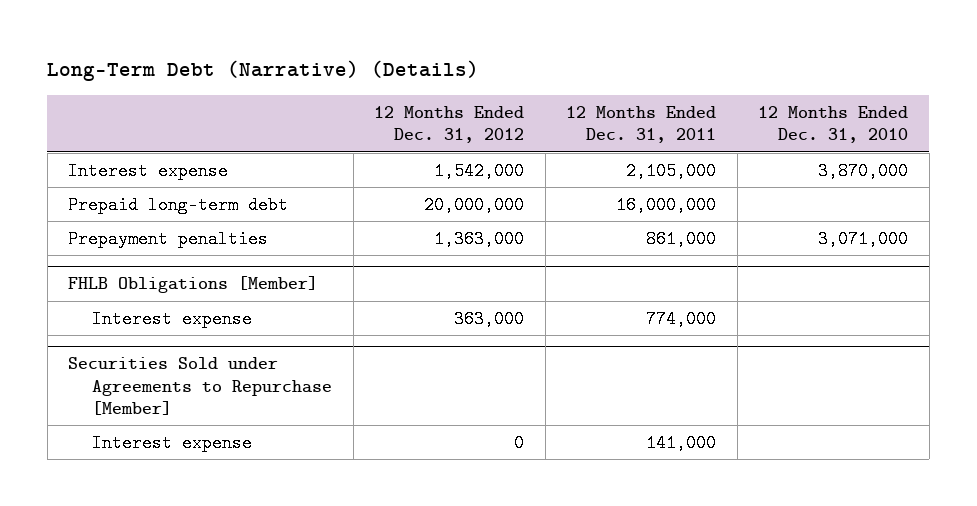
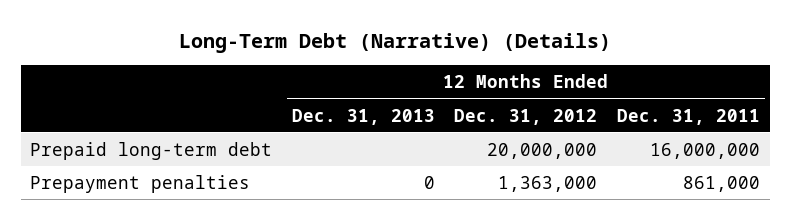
[758,105,909,144] 12 Months Ended Dec. 31, 2010 -> none
none -> [291,108,435,125] Dec. 31, 2013
[68,161,229,180] Interest expense -> none
[68,276,319,294] FHLB Obligations [Member] -> none
[92,309,253,328] Interest expense -> none
[68,357,333,415] Securities Sold under Agreements to Repurchase [Member] -> none
[92,433,253,452] Interest expense -> none

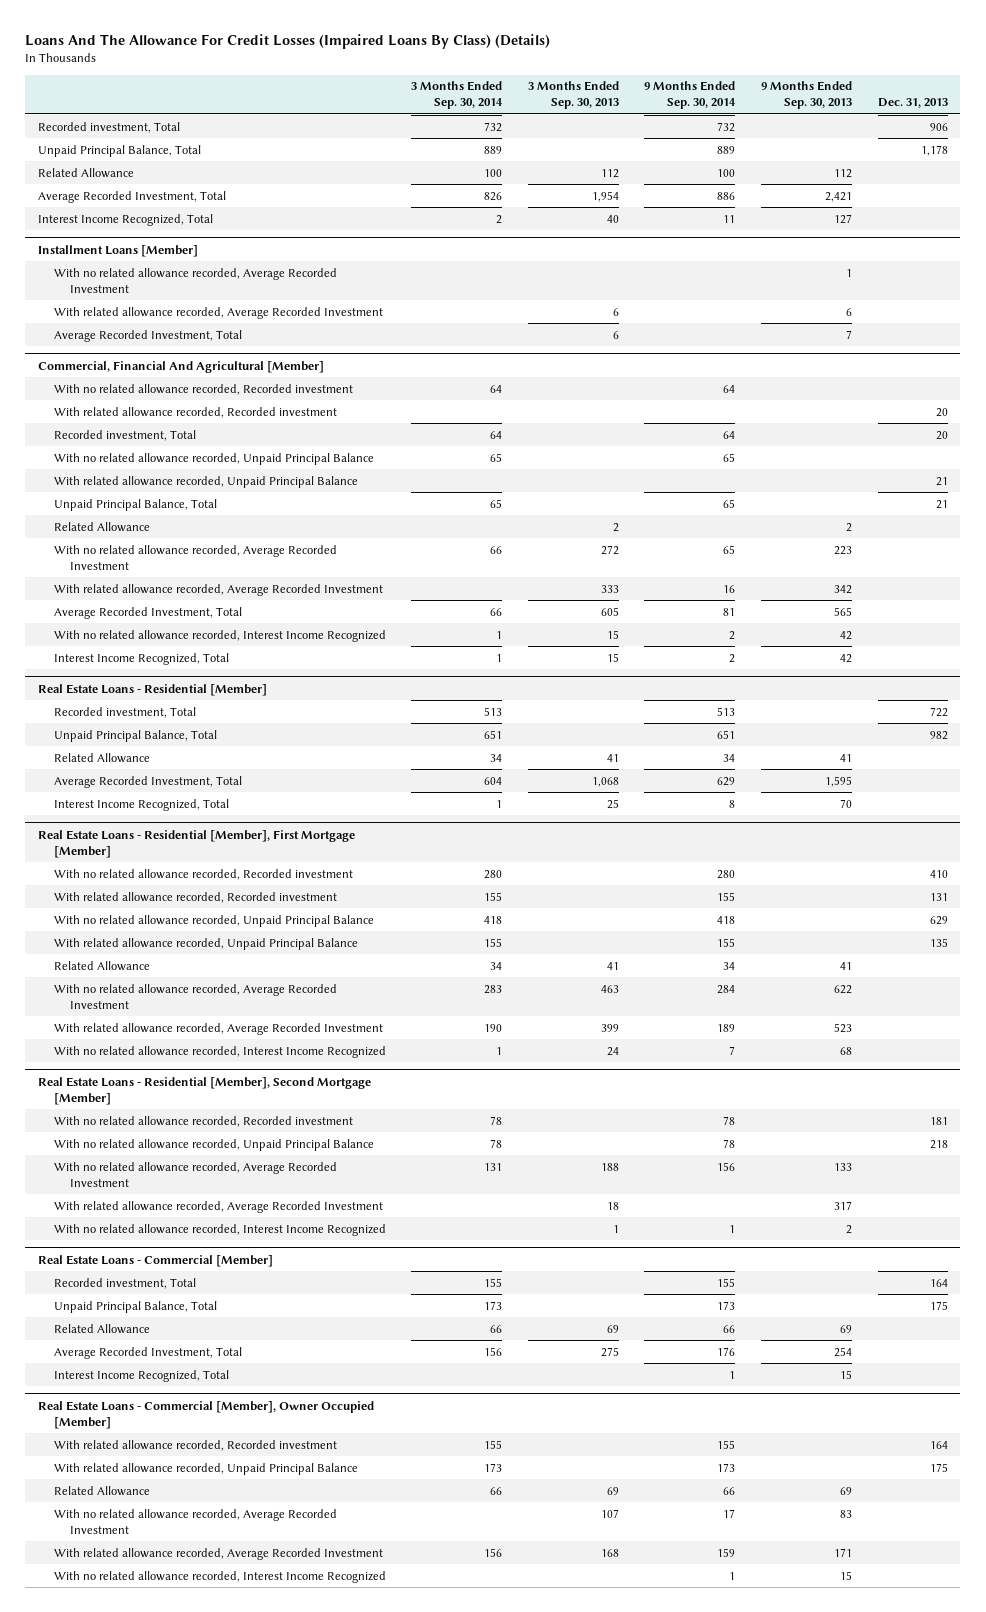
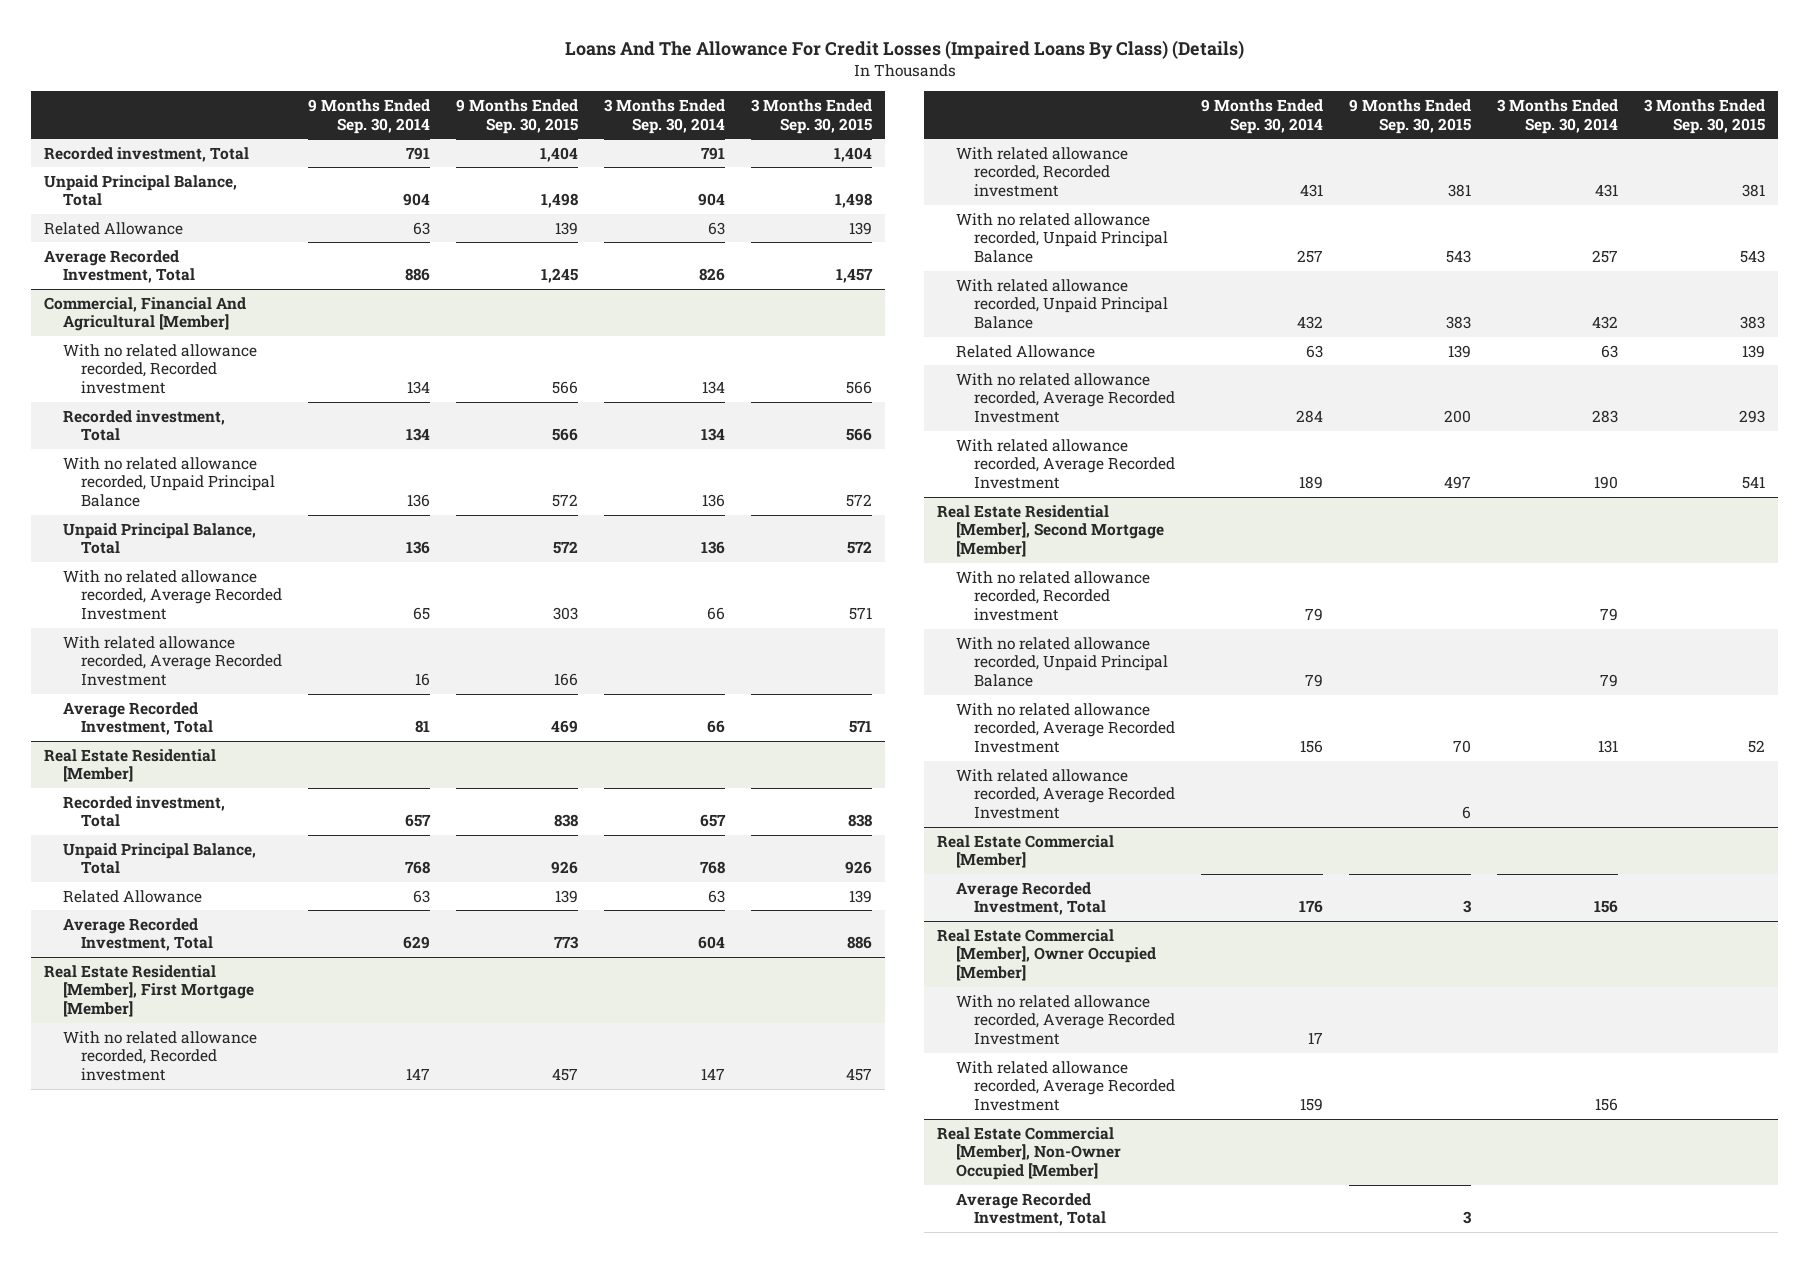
[527,81,619,110] 3 Months Ended Sep. 30, 2013 -> none
[761,81,853,110] 9 Months Ended Sep. 30, 2013 -> none
[877,98,948,109] Dec. 31, 2013 -> none
none -> [456,99,579,134] 9 Months Ended Sep. 30, 2015
none -> [751,99,873,134] 3 Months Ended Sep. 30, 2015
[484,121,503,132] 732 -> [701,146,726,160] 791
[717,121,736,132] 732 -> [406,146,431,160] 791
[484,145,503,154] 889 -> [698,193,726,207] 904
[717,145,736,154] 889 -> [403,193,431,207] 904
[484,168,503,177] 100 -> [708,221,726,235] 63
[717,168,736,177] 100 -> [413,221,431,235] 63
[37,213,213,226] Interest Income Recognized, Total -> none
[37,244,198,257] Installment Loans [Member] -> none
[53,267,337,293] With no related allowance recorded, Average Recorded Investment -> none
[53,306,383,319] With related allowance recorded, Average Recorded Investment -> none
[53,329,242,342] Average Recorded Investment, Total -> none
[53,406,337,418] With related allowance recorded, Recorded investment -> none
[53,475,358,488] With related allowance recorded, Unpaid Principal Balance -> none
[53,521,150,532] Related Allowance -> none
[490,384,503,393] 64 -> [702,381,726,395] 134
[723,384,736,393] 64 -> [407,381,431,395] 134
[490,430,503,439] 64 -> [701,428,726,442] 134
[723,430,736,439] 64 -> [406,428,431,442] 134
[490,452,503,462] 65 -> [702,494,726,508] 136
[723,452,736,462] 65 -> [407,494,431,508] 136
[490,498,503,508] 65 -> [701,541,726,555] 136
[723,498,736,508] 65 -> [406,541,431,555] 136
[53,629,386,642] With no related allowance recorded, Interest Income Recognized -> none
[53,652,229,665] Interest Income Recognized, Total -> none
[37,683,267,696] Real Estate Loans - Residential [Member] -> [44,748,217,783] Real Estate Residential [Member]
[484,706,503,716] 513 -> [700,814,727,828] 657
[717,706,736,716] 513 -> [405,814,432,828] 657
[484,729,503,739] 651 -> [700,861,726,875] 768
[717,729,736,739] 651 -> [405,861,431,875] 768
[490,753,503,762] 34 -> [708,889,726,903] 63
[723,753,736,762] 34 -> [413,889,431,903] 63
[53,798,229,811] Interest Income Recognized, Total -> none
[37,829,355,858] Real Estate Loans - Residential [Member], First Mortgage [Member] -> [44,964,254,1018] Real Estate Residential [Member], First Mortgage [Member]
[484,869,503,879] 280 -> [701,1068,726,1081] 147
[717,869,736,879] 280 -> [406,1068,431,1081] 147
[484,891,503,901] 155 -> [1595,184,1619,198] 431
[717,891,736,901] 155 -> [1300,184,1324,198] 431
[484,915,503,924] 418 -> [1592,250,1619,264] 257
[717,915,736,924] 418 -> [1297,250,1324,264] 257
[484,937,503,947] 155 -> [1592,316,1619,330] 432
[717,937,736,947] 155 -> [1297,316,1324,330] 432
[490,961,503,970] 34 -> [1601,344,1619,358] 63
[723,961,736,970] 34 -> [1306,344,1324,358] 63
[53,1045,386,1058] With no related allowance recorded, Interest Income Recognized -> none
[37,1076,371,1105] Real Estate Loans - Residential [Member], Second Mortgage [Member] -> [937,504,1164,558] Real Estate Residential [Member], Second Mortgage [Member]
[490,1115,503,1125] 78 -> [1600,608,1619,622] 79
[723,1115,736,1125] 78 -> [1305,608,1324,622] 79
[490,1138,503,1148] 78 -> [1600,674,1619,688] 79
[723,1138,736,1148] 78 -> [1305,674,1324,688] 79
[53,1223,386,1236] With no related allowance recorded, Interest Income Recognized -> none
[53,1277,196,1289] Recorded investment, Total -> none
[53,1300,217,1313] Unpaid Principal Balance, Total -> none
[53,1323,150,1334] Related Allowance -> none
[37,1254,273,1267] Real Estate Loans - Commercial [Member] -> [937,834,1115,869] Real Estate Commercial [Member]
[53,1369,229,1382] Interest Income Recognized, Total -> none
[53,1439,337,1451] With related allowance recorded, Recorded investment -> none
[53,1462,358,1475] With related allowance recorded, Unpaid Principal Balance -> none
[53,1485,150,1496] Related Allowance -> none
[37,1400,374,1429] Real Estate Loans - Commercial [Member], Owner Occupied [Member] -> [937,928,1156,982] Real Estate Commercial [Member], Owner Occupied [Member]
[53,1570,386,1583] With no related allowance recorded, Interest Income Recognized -> none
none -> [937,1126,1121,1181] Real Estate Commercial [Member], Non-Owner Occupied [Member]
none -> [955,1192,1107,1227] Average Recorded Investment, Total

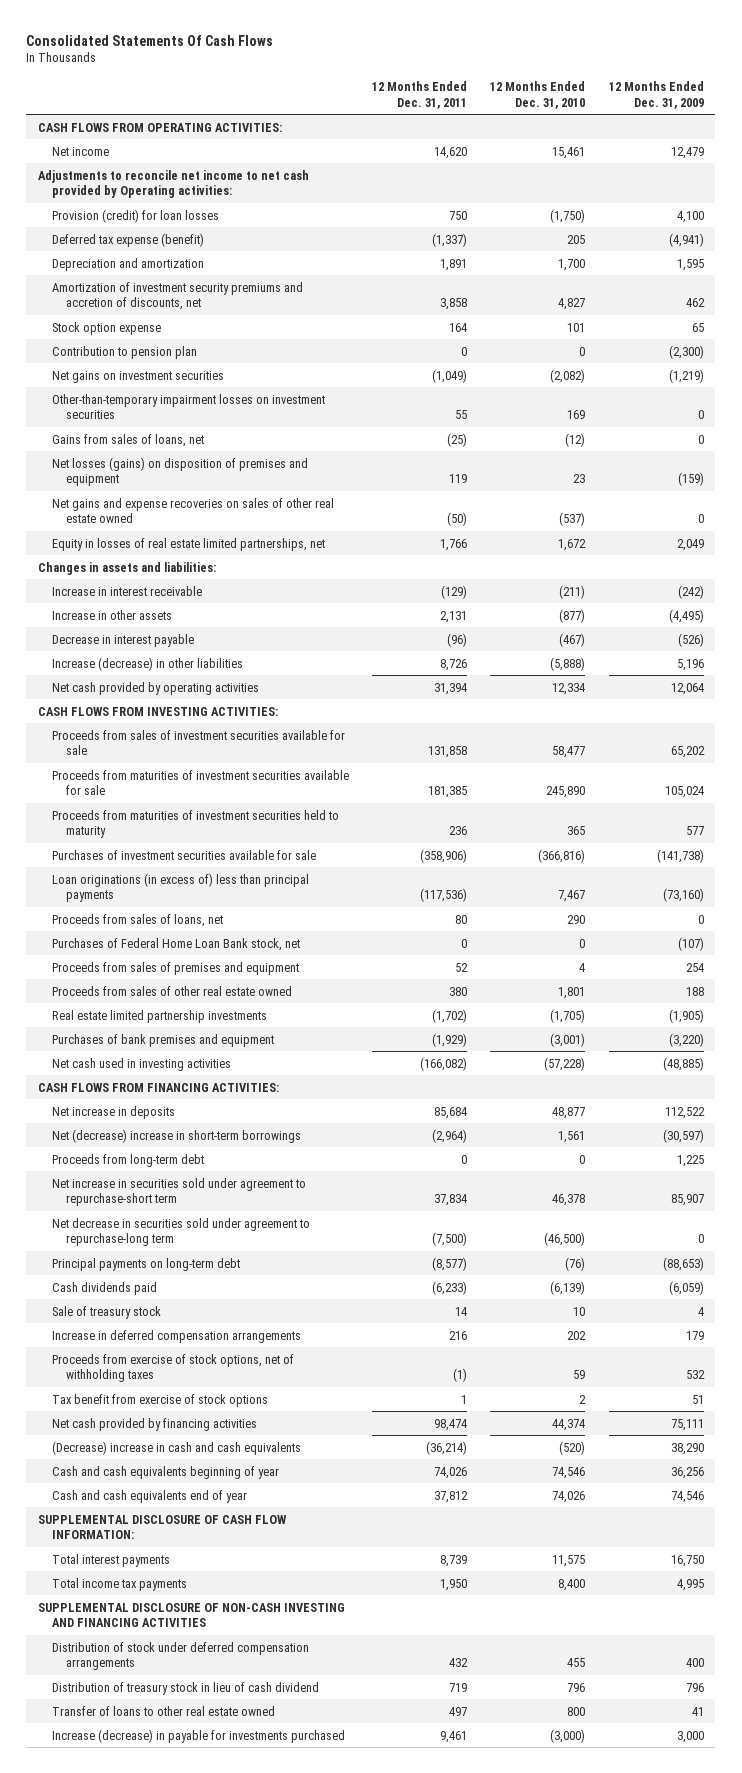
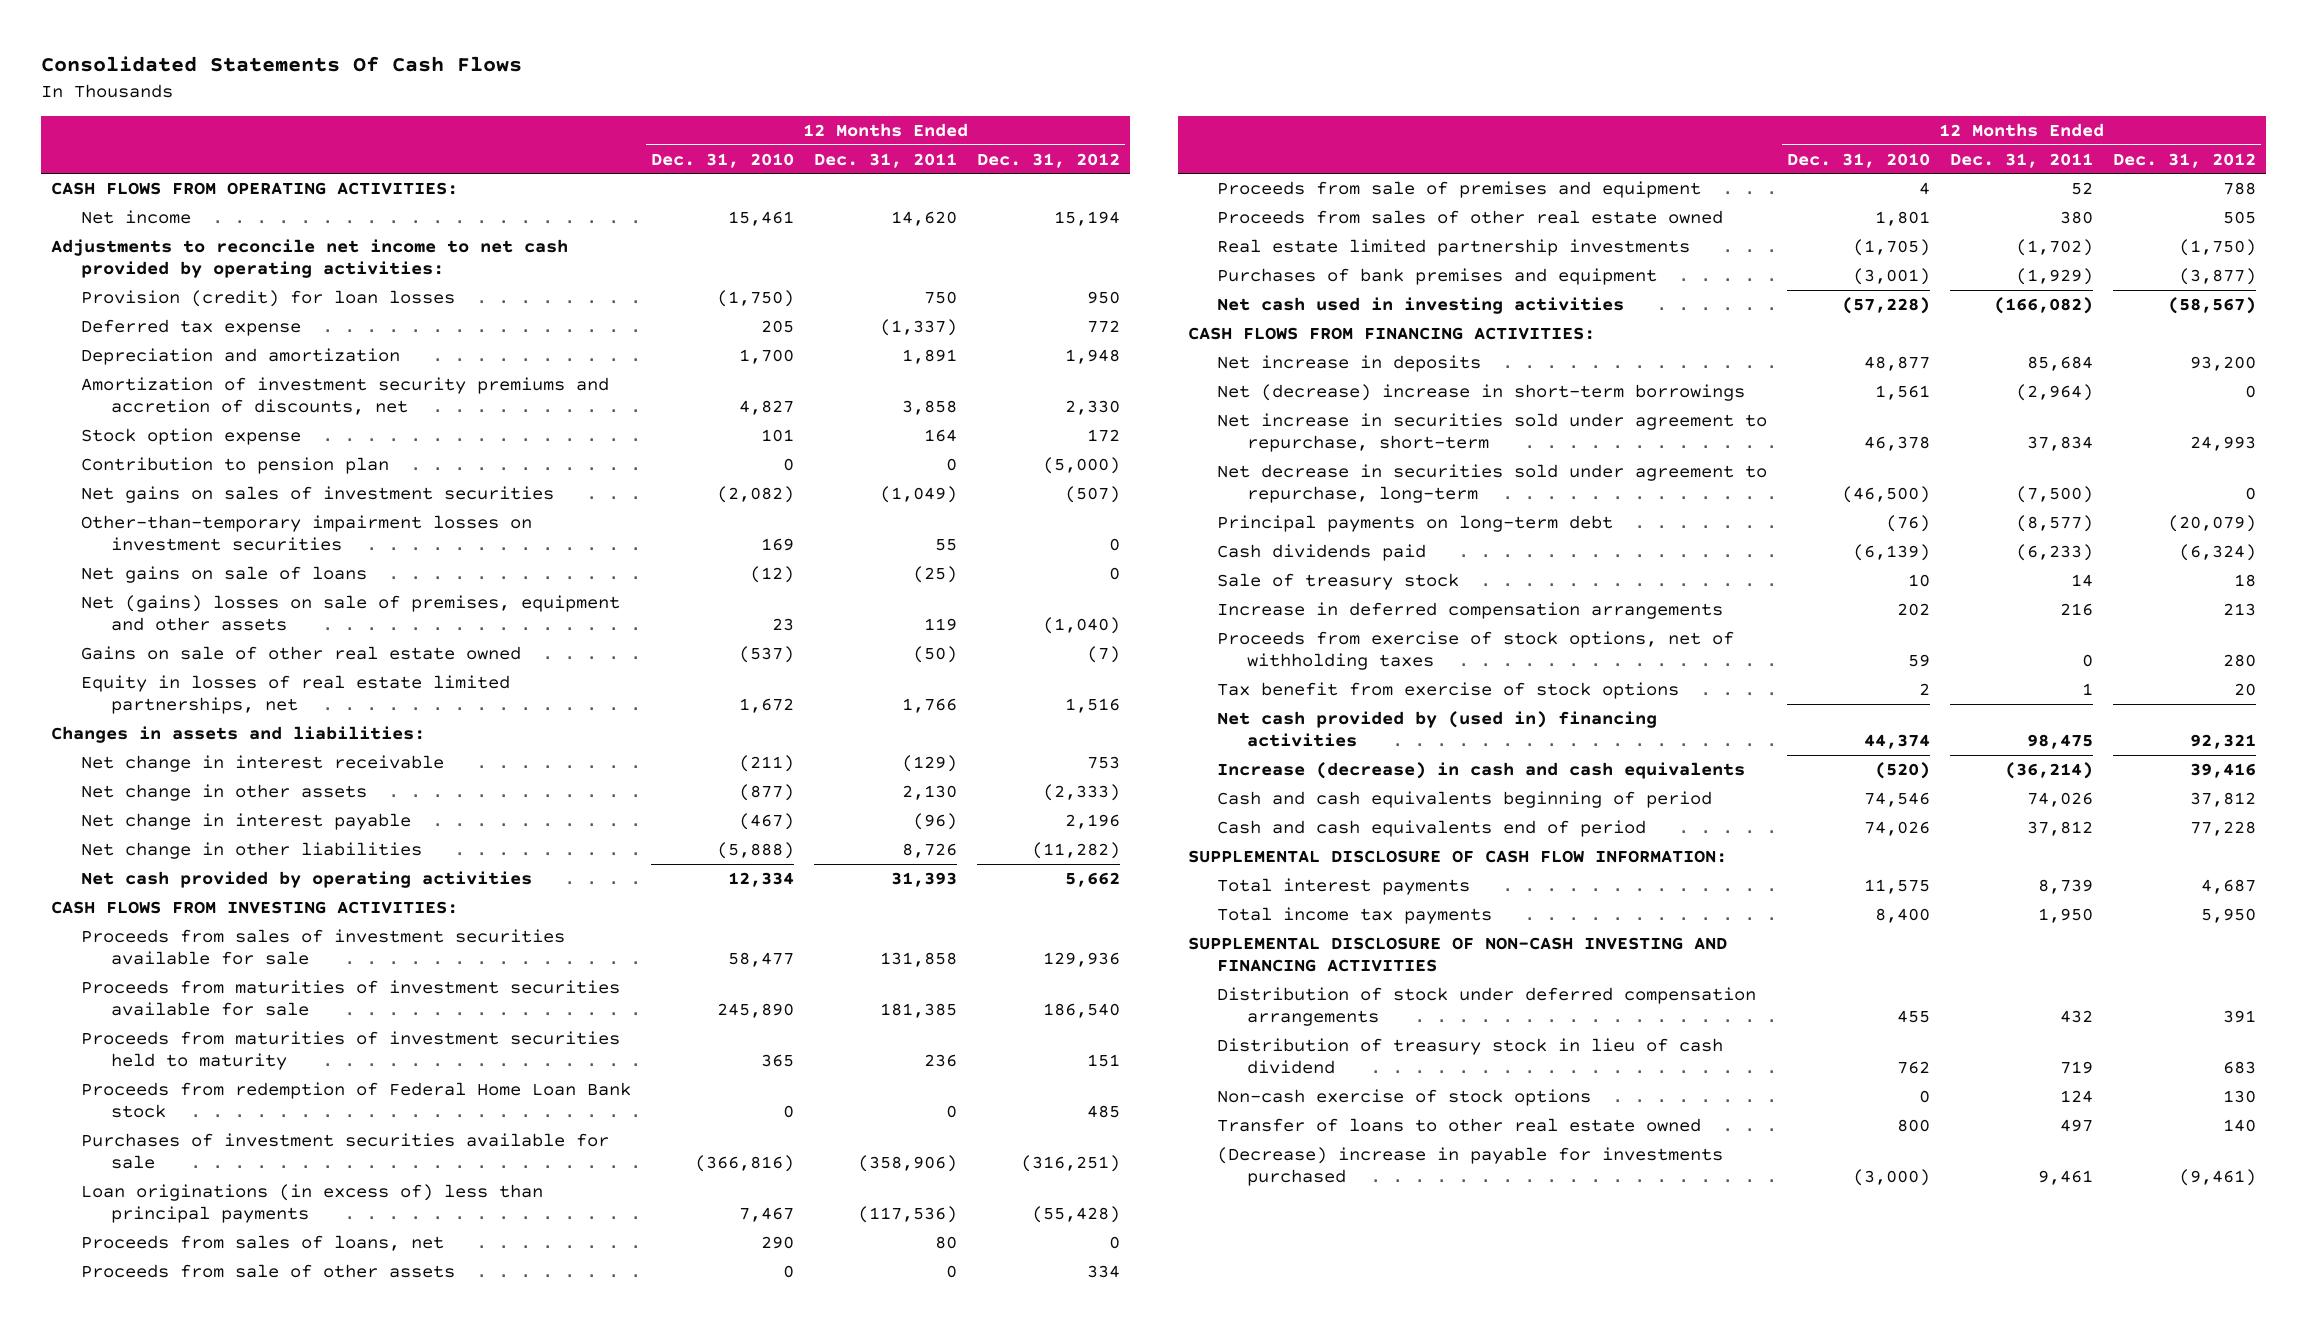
[608,81,704,109] 12 Months Ended Dec. 31, 2009 -> none
none -> [977,152,1121,168] Dec. 31, 2012
[37,169,309,199] Adjustments to reconcile net income to net cash provided by Operating activities: -> [51,239,569,279] Adjustments to reconcile net income to net cash provided by operating activities:
[52,232,205,247] Deferred tax expense (benefit) -> [81,319,302,337] Deferred tax expense
[52,370,225,383] Net gains on investment securities -> [81,486,555,504] Net gains on sales of investment securities
[52,433,205,447] Gains from sales of loans, net -> [81,566,368,584] Net gains on sale of loans
[52,456,309,487] Net losses (gains) on disposition of premises and equipment -> [81,595,621,632] Net (gains) losses on sale of premises, equipment and other assets
[52,497,335,524] Net gains and expense recoveries on sales of other real estate owned -> [81,646,522,661] Gains on sale of other real estate owned
[52,585,203,596] Increase in interest receivable -> [81,755,445,773] Net change in interest receivable
[52,609,173,620] Increase in other assets -> [81,784,368,802] Net change in other assets
[440,610,468,623] 2,131 -> [902,785,958,801] 2,130
[52,633,195,647] Decrease in interest payable -> [81,813,412,831] Net change in interest payable
[52,656,244,671] Increase (decrease) in other liabilities -> [81,842,423,860] Net change in other liabilities
[434,682,468,695] 31,394 -> [891,872,958,888] 31,393
none -> [81,1082,632,1119] Proceeds from redemption of Federal Home Loan Bank stock
[52,937,301,951] Purchases of Federal Home Loan Bank stock, net -> none
none -> [81,1264,456,1279] Proceeds from sale of other assets
[52,961,300,975] Proceeds from sales of premises and equipment -> [1217,181,1702,199] Proceeds from sale of premises and equipment
[52,1153,205,1167] Proceeds from long-term debt -> none
[52,1177,307,1207] Net increase in securities sold under agreement to repurchase-short term -> [1217,413,1768,453] Net increase in securities sold under agreement to repurchase, short-term
[52,1217,311,1247] Net decrease in securities sold under agreement to repurchase-long term -> [1217,464,1768,504] Net decrease in securities sold under agreement to repurchase, long-term
[453,1368,468,1383] (1) -> [2082,654,2094,668] 0
[52,1417,258,1431] Net cash provided by financing activities -> [1217,711,1658,748] Net cash provided by (used in) financing activities
[434,1418,468,1431] 98,474 -> [2027,734,2094,750] 98,475
[52,1440,302,1455] (Decrease) increase in cash and cash equivalents -> [1217,762,1746,780] Increase (decrease) in cash and cash equivalents
[52,1465,280,1479] Cash and cash equivalents beginning of year -> [1217,791,1713,809] Cash and cash equivalents beginning of period
[52,1489,248,1503] Cash and cash equivalents end of year -> [1217,820,1647,838] Cash and cash equivalents end of period
[567,1682,586,1692] 796 -> [1897,1061,1931,1075] 762
none -> [1217,1089,1592,1107] Non-cash exercise of stock options
[52,1728,346,1743] Increase (decrease) in payable for investments purchased -> [1217,1147,1724,1187] (Decrease) increase in payable for investments purchased

